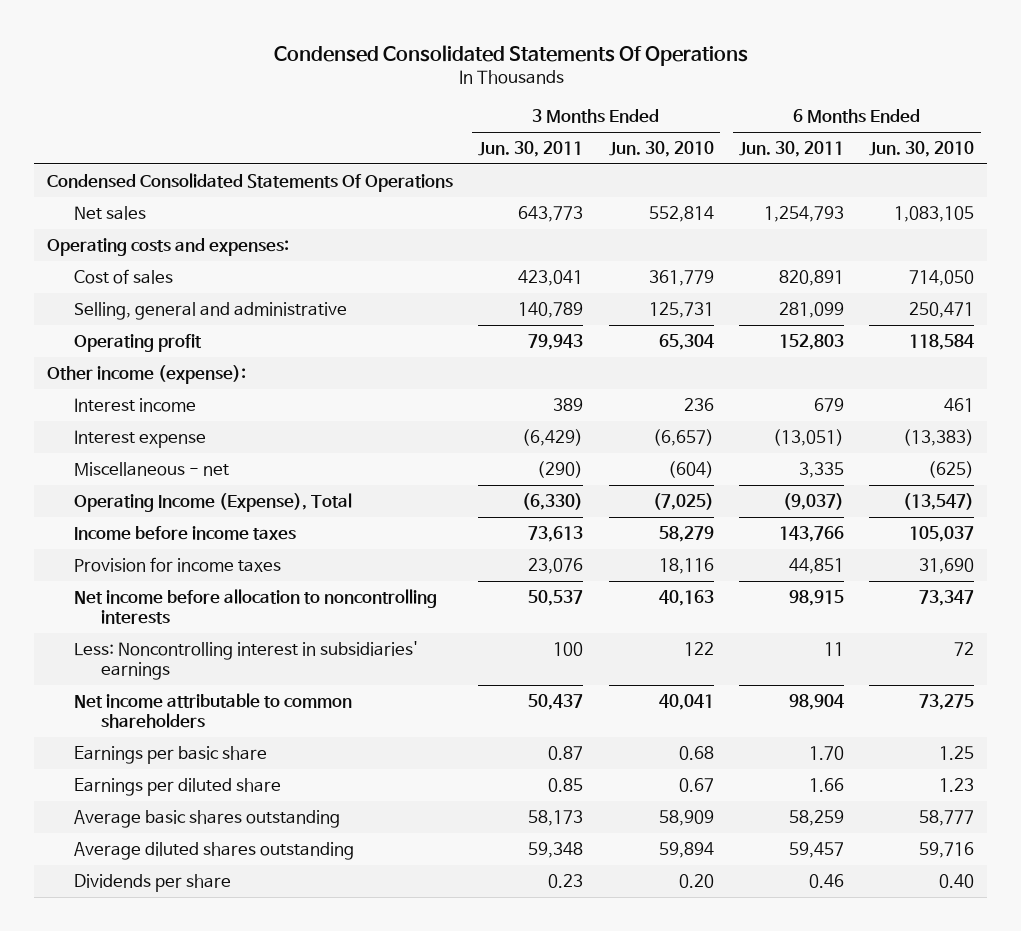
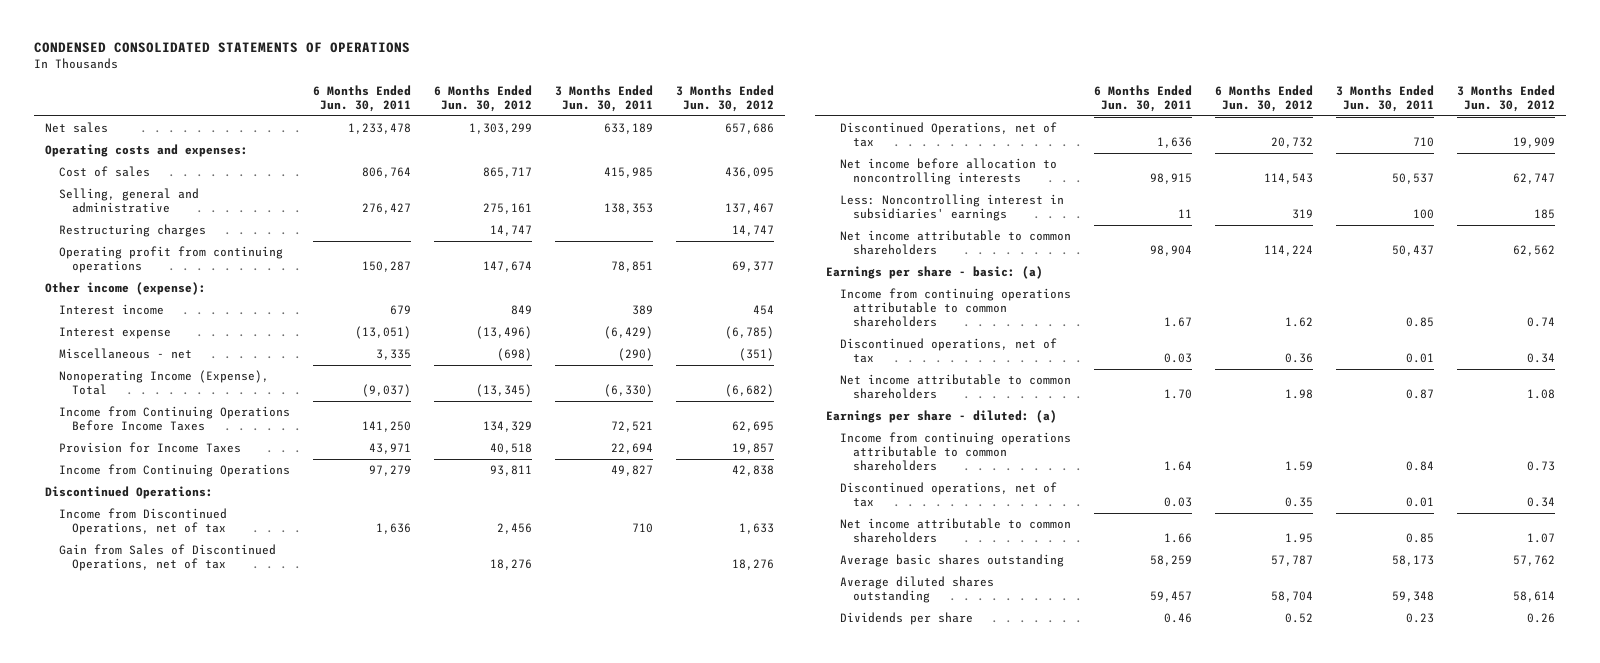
[273,44,748,66] Condensed Consolidated Statements Of Operations -> [33,42,410,54] CONDENSED CONSOLIDATED STATEMENTS OF OPERATIONS
[608,140,714,157] Jun. 30, 2010 -> none
[869,140,975,157] Jun. 30, 2010 -> none
none -> [433,84,532,112] 6 Months Ended Jun. 30, 2012
none -> [675,84,774,112] 3 Months Ended Jun. 30, 2012
[46,172,453,192] Condensed Consolidated Statements Of Operations -> none
[518,205,584,222] 643,773 -> [603,123,653,135] 633,189
[764,205,845,222] 1,254,793 -> [347,123,411,135] 1,233,478
[518,269,584,286] 423,041 -> [603,167,653,179] 415,985
[779,269,845,286] 820,891 -> [361,167,411,179] 806,764
[518,301,584,318] 140,789 -> [603,203,653,215] 138,353
[779,301,845,318] 281,099 -> [361,203,411,215] 276,427
none -> [58,224,206,238] Restructuring charges
[73,333,202,352] Operating profit -> [58,246,283,274] Operating profit from continuing operations
[528,333,584,350] 79,943 -> [610,261,653,273] 78,851
[779,333,845,350] 152,803 -> [361,261,411,273] 150,287
[73,492,352,512] Operating Income (Expense), Total -> [58,370,269,396] Nonoperating Income (Expense), Total
[73,525,296,540] Income before income taxes -> [58,406,290,432] Income from Continuing Operations Before Income Taxes
[528,525,584,542] 73,613 -> [610,421,653,433] 72,521
[779,525,845,542] 143,766 -> [361,421,411,433] 141,250
[73,556,281,572] Provision for income taxes -> [58,442,241,454] Provision for Income Taxes
[528,557,584,574] 23,076 -> [610,443,653,455] 22,694
[789,557,845,574] 44,851 -> [368,443,411,455] 43,971
none -> [58,464,290,478] Income from Continuing Operations
none -> [45,486,214,500] Discontinued Operations:
none -> [58,508,227,536] Income from Discontinued Operations, net of tax
none -> [58,544,276,572] Gain from Sales of Discontinued Operations, net of tax
none -> [839,122,1057,148] Discontinued Operations, net of tax
none -> [826,266,1044,280] Earnings per share - basic: (a)
none -> [839,288,1071,328] Income from continuing operations attributable to common shareholders
none -> [839,338,1057,364] Discontinued operations, net of tax
[73,745,267,764] Earnings per basic share -> [839,374,1071,400] Net income attributable to common shareholders
none -> [826,410,1058,424] Earnings per share - diluted: (a)
none -> [839,432,1071,472] Income from continuing operations attributable to common shareholders
none -> [839,482,1057,508] Discontinued operations, net of tax
[73,777,281,796] Earnings per diluted share -> [839,518,1071,544] Net income attributable to common shareholders

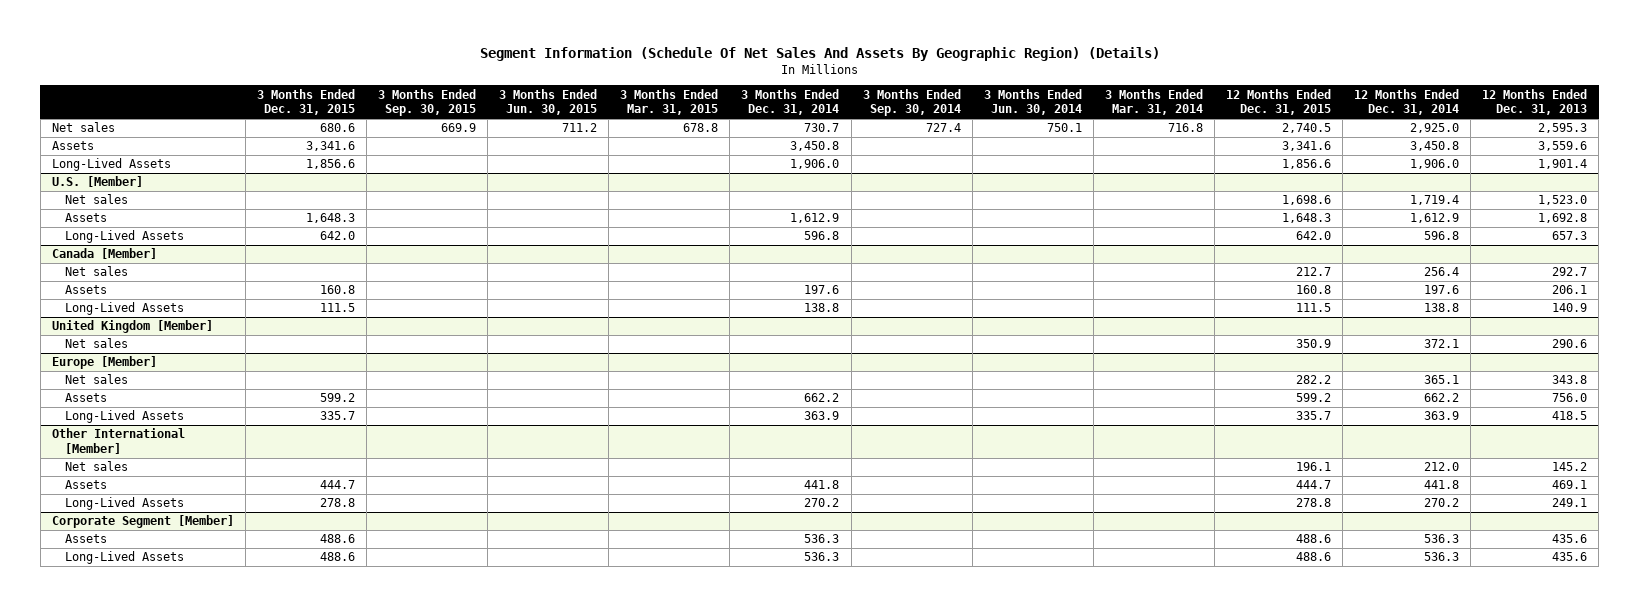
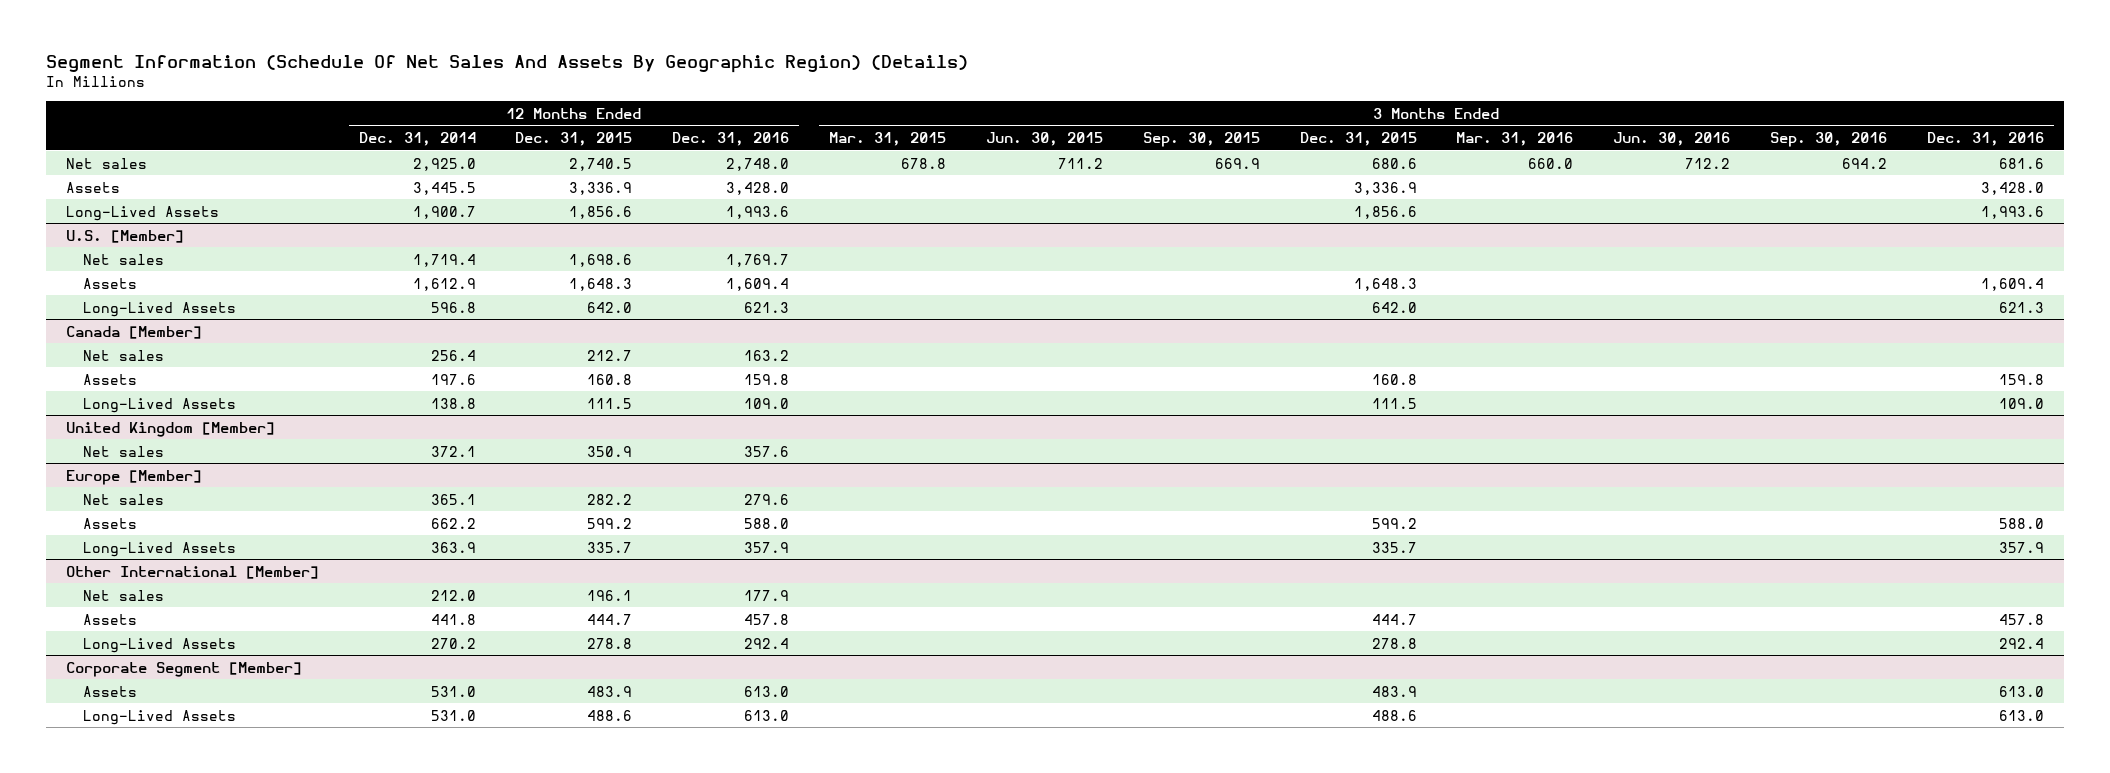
[741,88,840,116] 3 Months Ended Dec. 31, 2014 -> none
[862,88,961,117] 3 Months Ended Sep. 30, 2014 -> none
[983,88,1082,116] 3 Months Ended Jun. 30, 2014 -> none
[1104,88,1203,116] 3 Months Ended Mar. 31, 2014 -> none
[1482,88,1588,116] 12 Months Ended Dec. 31, 2013 -> none
none -> [672,132,790,147] Dec. 31, 2016
none -> [1456,132,1574,147] Mar. 31, 2016
none -> [1613,132,1731,147] Jun. 30, 2016
none -> [1770,132,1888,148] Sep. 30, 2016
none -> [1926,132,2044,147] Dec. 31, 2016
[305,141,355,152] 3,341.6 -> [1353,181,1417,195] 3,336.9
[1282,141,1332,152] 3,341.6 -> [569,181,633,195] 3,336.9
[1410,141,1460,152] 3,450.8 -> [412,181,476,195] 3,445.5
[1410,159,1460,170] 1,906.0 -> [412,205,476,219] 1,900.7
[319,534,355,544] 488.6 -> [1371,685,1417,697] 483.9
[1296,534,1332,544] 488.6 -> [587,685,633,697] 483.9
[1424,534,1460,544] 536.3 -> [430,685,476,697] 531.0
[1424,552,1460,562] 536.3 -> [430,709,476,721] 531.0

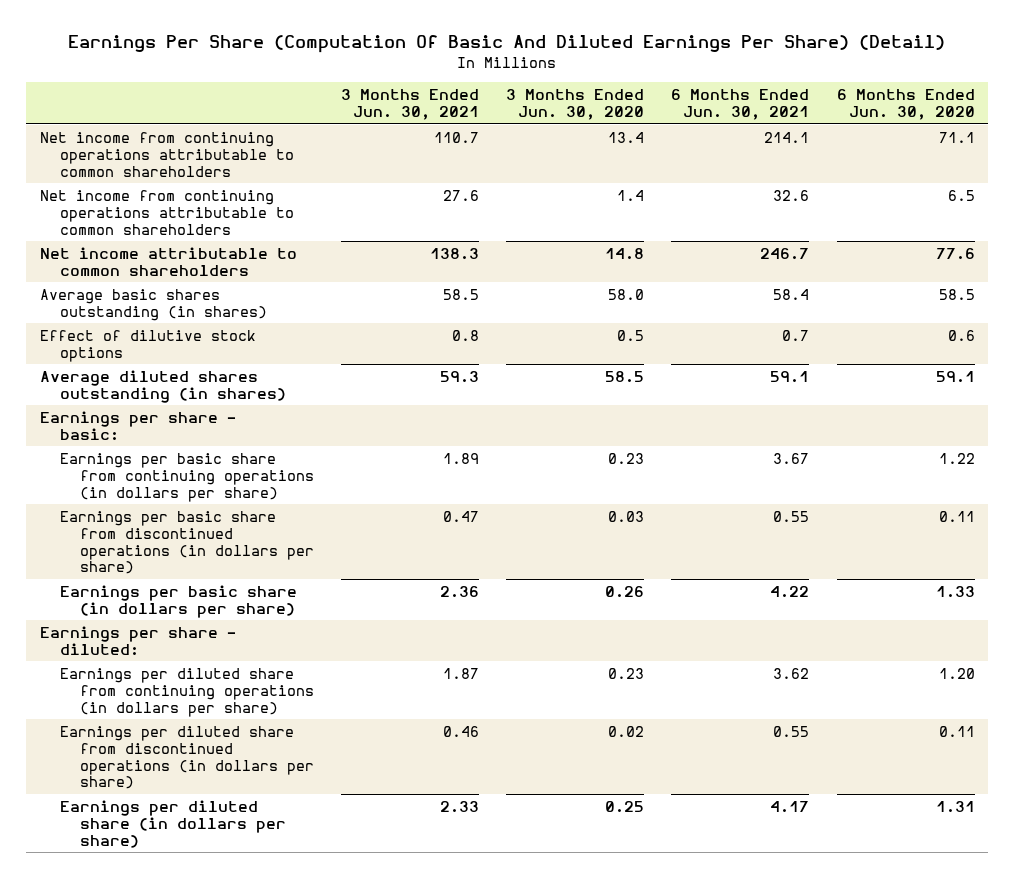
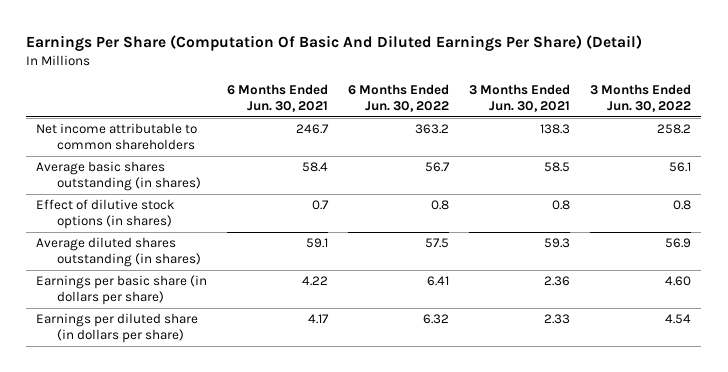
[506,88,645,120] 3 Months Ended Jun. 30, 2020 -> none
[836,88,975,120] 6 Months Ended Jun. 30, 2020 -> none
none -> [348,83,450,112] 6 Months Ended Jun. 30, 2022
none -> [590,83,692,112] 3 Months Ended Jun. 30, 2022
[39,131,294,177] Net income from continuing operations attributable to common shareholders -> none
[39,189,294,235] Net income from continuing operations attributable to common shareholders -> none
[39,329,256,362] Effect of dilutive stock options -> [36,199,176,230] Effect of dilutive stock options (in shares)
[39,410,236,441] Earnings per share - basic: -> none
[59,452,314,502] Earnings per basic share from continuing operations (in dollars per share) -> none
[59,510,314,575] Earnings per basic share from discontinued operations (in dollars per share) -> none
[39,625,236,656] Earnings per share - diluted: -> none
[59,667,314,717] Earnings per diluted share from continuing operations (in dollars per share) -> none
[59,725,314,790] Earnings per diluted share from discontinued operations (in dollars per share) -> none

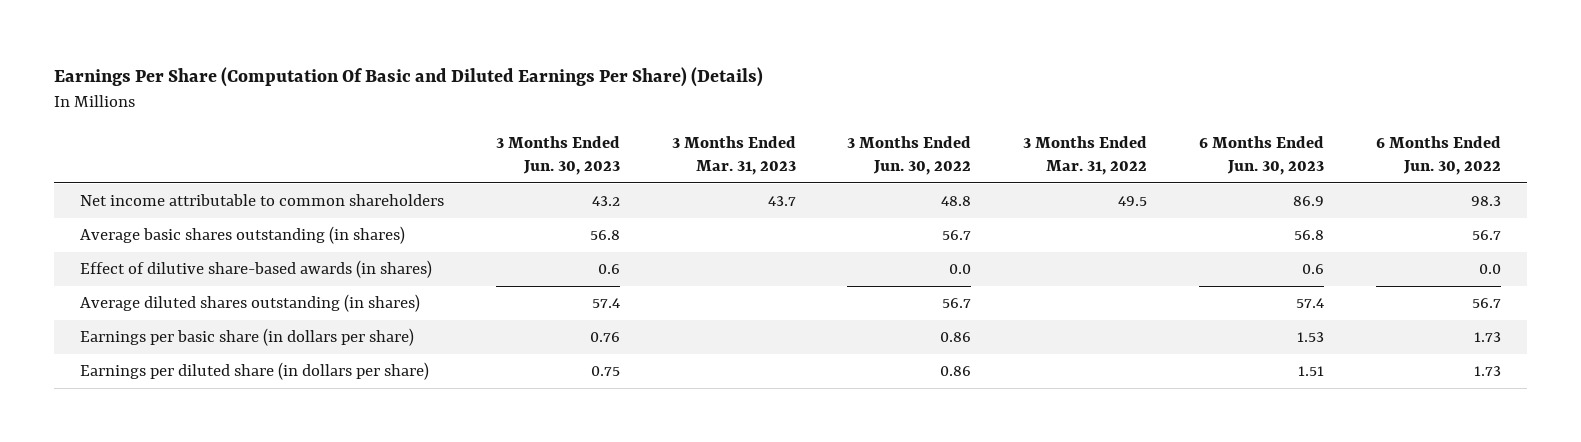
[26,35,643,52] Earnings Per Share (Computation Of Basic And Diluted Earnings Per Share) (Detail) -> [53,67,763,88] Earnings Per Share (Computation Of Basic and Diluted Earnings Per Share) (Details)
[227,83,329,112] 6 Months Ended Jun. 30, 2021 -> none
[469,83,571,112] 3 Months Ended Jun. 30, 2021 -> none
none -> [495,135,620,175] 3 Months Ended Jun. 30, 2023
none -> [671,135,796,175] 3 Months Ended Mar. 31, 2023
none -> [1023,135,1148,175] 3 Months Ended Mar. 31, 2022
none -> [1199,135,1325,175] 6 Months Ended Jun. 30, 2023
[415,124,450,135] 363.2 -> [1470,196,1501,207] 98.3
[657,124,692,135] 258.2 -> [941,196,972,207] 48.8
[669,162,692,173] 56.1 -> [942,230,972,241] 56.7
[36,199,176,230] Effect of dilutive stock options (in shares) -> [79,260,432,279] Effect of dilutive share-based awards (in shares)
[431,200,450,211] 0.8 -> [1478,264,1501,275] 0.0
[673,200,692,211] 0.8 -> [949,264,972,275] 0.0
[425,238,450,249] 57.5 -> [1471,298,1501,309] 56.7
[665,238,692,249] 56.9 -> [942,298,972,309] 56.7
[427,276,450,287] 6.41 -> [1473,332,1501,343] 1.73
[665,276,692,287] 4.60 -> [940,332,972,343] 0.86
[423,314,450,325] 6.32 -> [1473,366,1501,377] 1.73
[665,314,692,325] 4.54 -> [940,366,972,377] 0.86

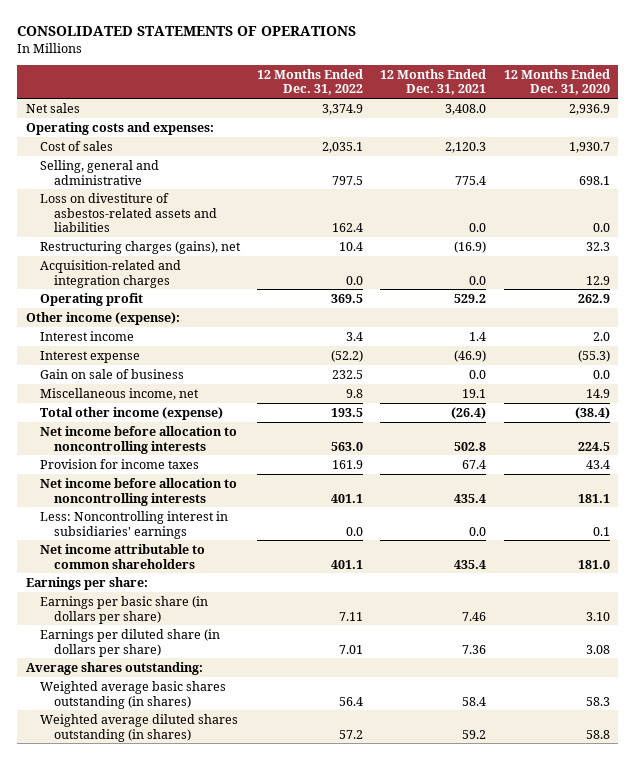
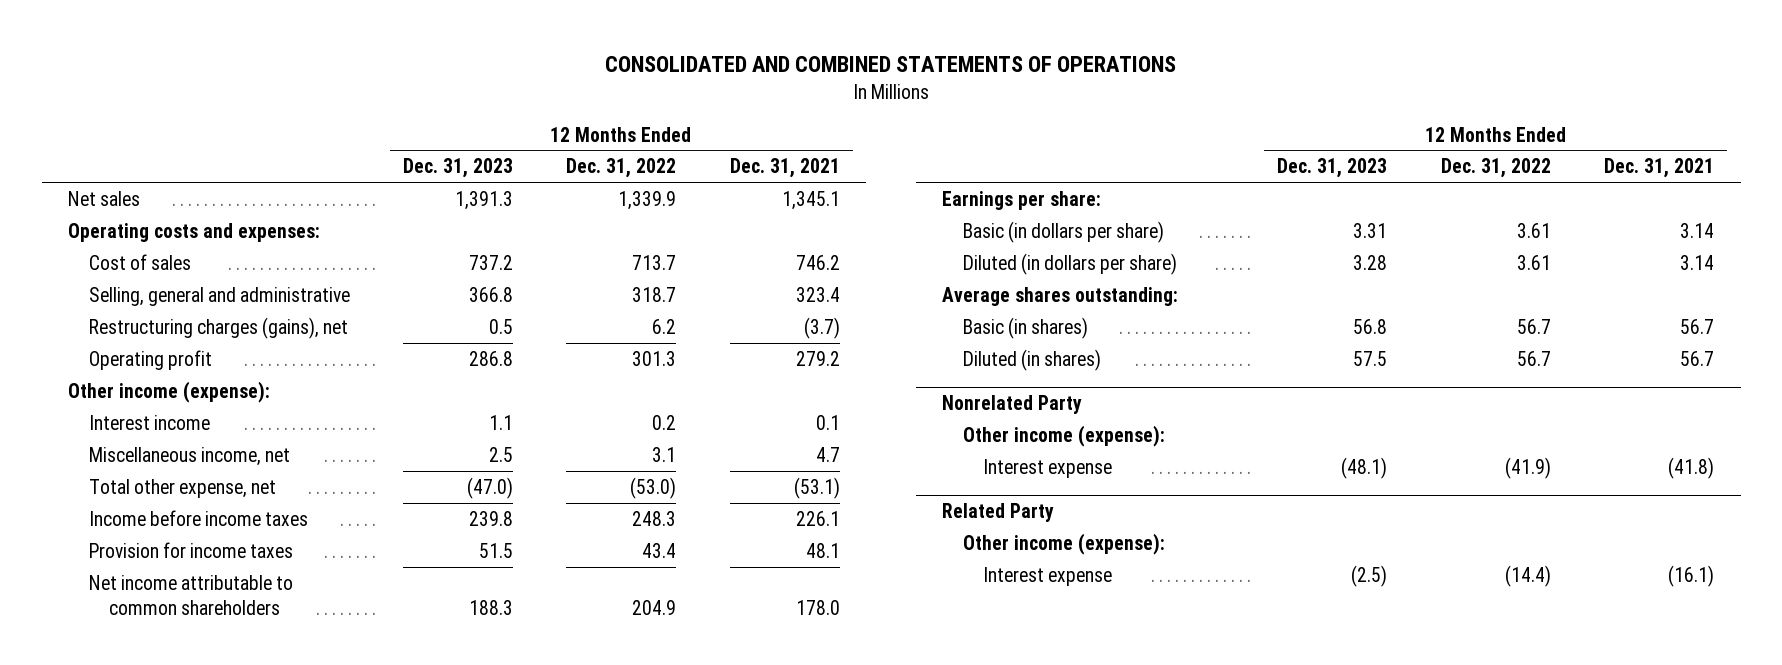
[16,25,356,36] CONSOLIDATED STATEMENTS OF OPERATIONS -> [605,56,1177,73] CONSOLIDATED AND COMBINED STATEMENTS OF OPERATIONS
[503,68,610,96] 12 Months Ended Dec. 31, 2020 -> none
none -> [403,158,514,179] Dec. 31, 2023
[321,103,363,115] 3,374.9 -> [618,190,677,210] 1,339.9
[445,103,487,115] 3,408.0 -> [781,190,840,210] 1,345.1
[39,192,217,233] Loss on divestiture of asbestos-related assets and liabilities -> none
[39,259,181,288] Acquisition-related and integration charges -> none
[321,141,363,153] 2,035.1 -> [632,254,677,270] 713.7
[445,141,487,153] 2,120.3 -> [795,254,840,270] 746.2
[331,175,363,185] 797.5 -> [632,286,677,302] 318.7
[455,175,487,185] 775.4 -> [795,286,840,302] 323.4
[338,241,363,251] 10.4 -> [652,318,677,334] 6.2
[454,240,487,253] (16.9) -> [803,316,840,339] (3.7)
[330,293,363,303] 369.5 -> [632,350,677,366] 301.3
[454,293,487,303] 529.2 -> [795,350,840,366] 279.2
[39,350,140,363] Interest expense -> none
[39,368,184,379] Gain on sale of business -> none
[39,477,237,506] Net income before allocation to noncontrolling interests -> none
[39,510,228,539] Less: Noncontrolling interest in subsidiaries' earnings -> none
[345,331,363,341] 3.4 -> [652,414,677,430] 0.2
[469,331,487,341] 1.4 -> [815,414,840,430] 0.1
[345,388,363,398] 9.8 -> [652,446,677,462] 3.1
[462,388,487,398] 19.1 -> [815,446,840,462] 4.7
[39,406,223,420] Total other income (expense) -> [88,478,276,498] Total other expense, net
[330,407,363,417] 193.5 -> [630,476,677,499] (53.0)
[451,406,487,419] (26.4) -> [793,476,840,499] (53.1)
[39,425,237,454] Net income before allocation to noncontrolling interests -> [88,509,308,526] Income before income taxes
[330,441,363,451] 563.0 -> [632,510,677,526] 248.3
[454,441,487,451] 502.8 -> [795,510,840,526] 226.1
[331,459,363,469] 161.9 -> [642,542,677,558] 43.4
[462,459,487,469] 67.4 -> [805,542,840,558] 48.1
[330,559,363,569] 401.1 -> [632,599,677,615] 204.9
[454,559,487,569] 435.4 -> [795,599,840,615] 178.0
[39,595,208,624] Earnings per basic share (in dollars per share) -> [962,220,1164,243] Basic (in dollars per share)
[338,611,363,621] 7.11 -> [1516,222,1551,238] 3.61
[462,611,487,621] 7.46 -> [1679,222,1714,238] 3.14
[39,628,220,657] Earnings per diluted share (in dollars per share) -> [962,252,1177,275] Diluted (in dollars per share)
[338,644,363,654] 7.01 -> [1516,254,1551,270] 3.61
[462,644,487,654] 7.36 -> [1679,254,1714,270] 3.14
[39,680,226,709] Weighted average basic shares outstanding (in shares) -> [962,316,1088,339] Basic (in shares)
[338,696,363,706] 56.4 -> [1516,318,1551,334] 56.7
[462,696,487,706] 58.4 -> [1679,318,1714,334] 56.7
[39,713,238,742] Weighted average diluted shares outstanding (in shares) -> [962,348,1101,371] Diluted (in shares)
[338,729,363,739] 57.2 -> [1516,350,1551,366] 56.7
[462,729,487,739] 59.2 -> [1679,350,1714,366] 56.7
none -> [942,395,1083,415] Nonrelated Party
none -> [962,424,1165,447] Other income (expense):
none -> [983,458,1113,478] Interest expense
none -> [942,503,1055,523] Related Party
none -> [962,532,1165,555] Other income (expense):
none -> [983,566,1113,586] Interest expense

